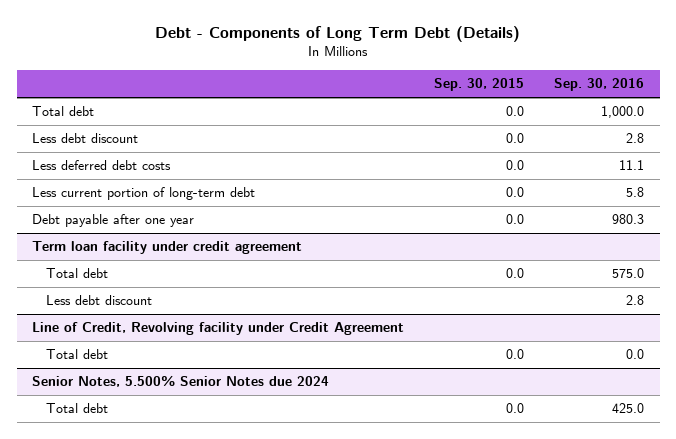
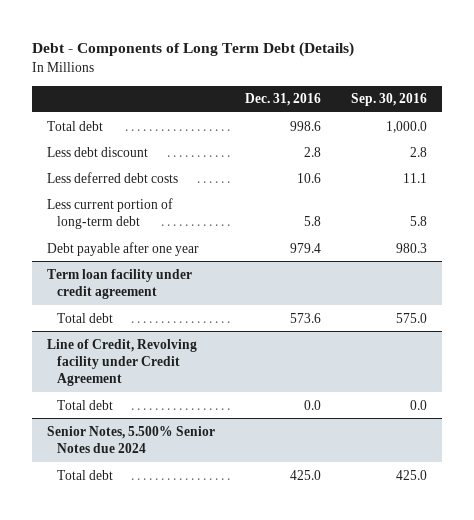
[434,78,525,92] Sep. 30, 2015 -> none
none -> [245,93,322,107] Dec. 31, 2016
[46,295,153,306] Less debt discount -> none

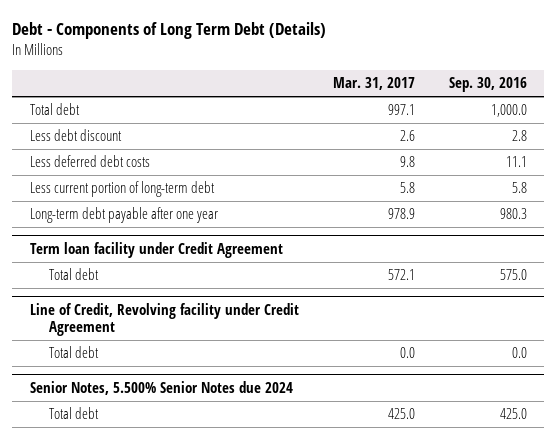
[245,93,322,107] Dec. 31, 2016 -> none
none -> [332,77,415,91] Mar. 31, 2017
[47,241,200,256] Debt payable after one year -> [29,207,218,224] Long-term debt payable after one year
[47,268,193,300] Term loan facility under credit agreement -> [29,241,283,258] Term loan facility under Credit Agreement

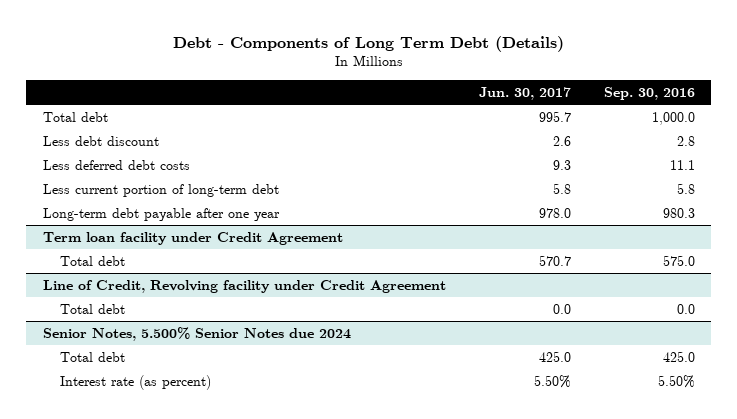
[332,77,415,91] Mar. 31, 2017 -> none
none -> [478,86,571,100] Jun. 30, 2017
none -> [60,374,212,390] Interest rate (as percent)

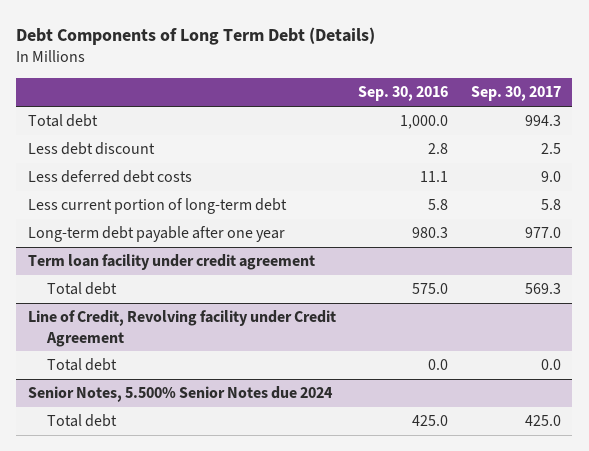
[172,35,564,52] Debt - Components of Long Term Debt (Details) -> [16,26,376,45] Debt Components of Long Term Debt (Details)
[478,86,571,100] Jun. 30, 2017 -> none
none -> [471,86,562,102] Sep. 30, 2017
[42,231,343,245] Term loan facility under Credit Agreement -> [27,254,315,271] Term loan facility under credit agreement
[60,374,212,390] Interest rate (as percent) -> none

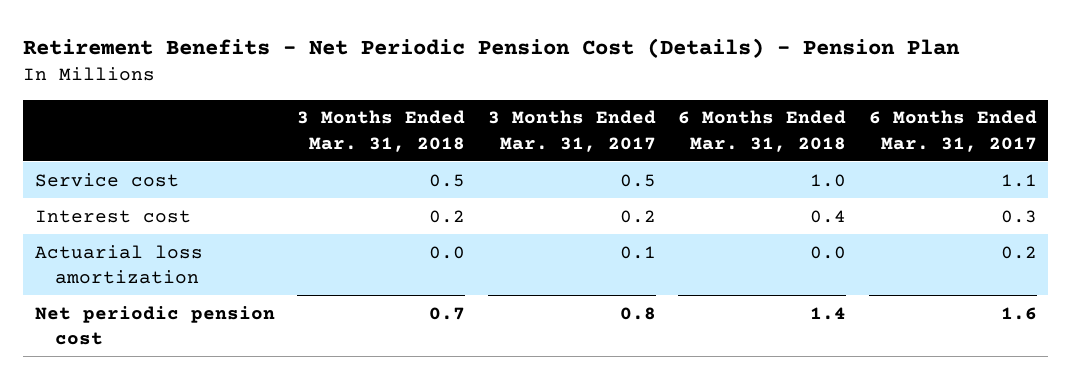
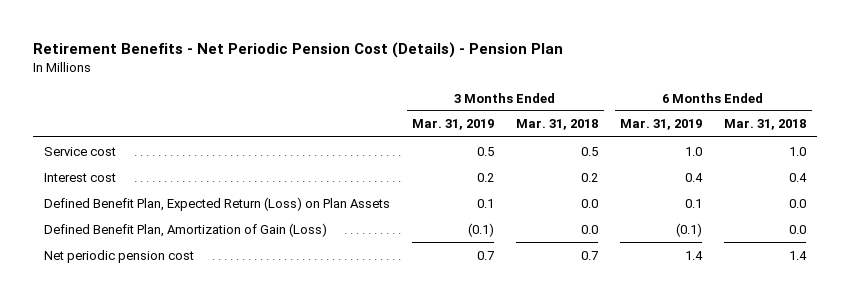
[487,110,656,152] 3 Months Ended Mar. 31, 2017 -> none
[869,110,1038,152] 6 Months Ended Mar. 31, 2017 -> none
none -> [412,119,495,131] Mar. 31, 2019
none -> [620,119,703,131] Mar. 31, 2019
none -> [44,196,391,211] Defined Benefit Plan, Expected Return (Loss) on Plan Assets
[34,244,203,284] Actuarial loss amortization -> [44,222,328,237] Defined Benefit Plan, Amortization of Gain (Loss)

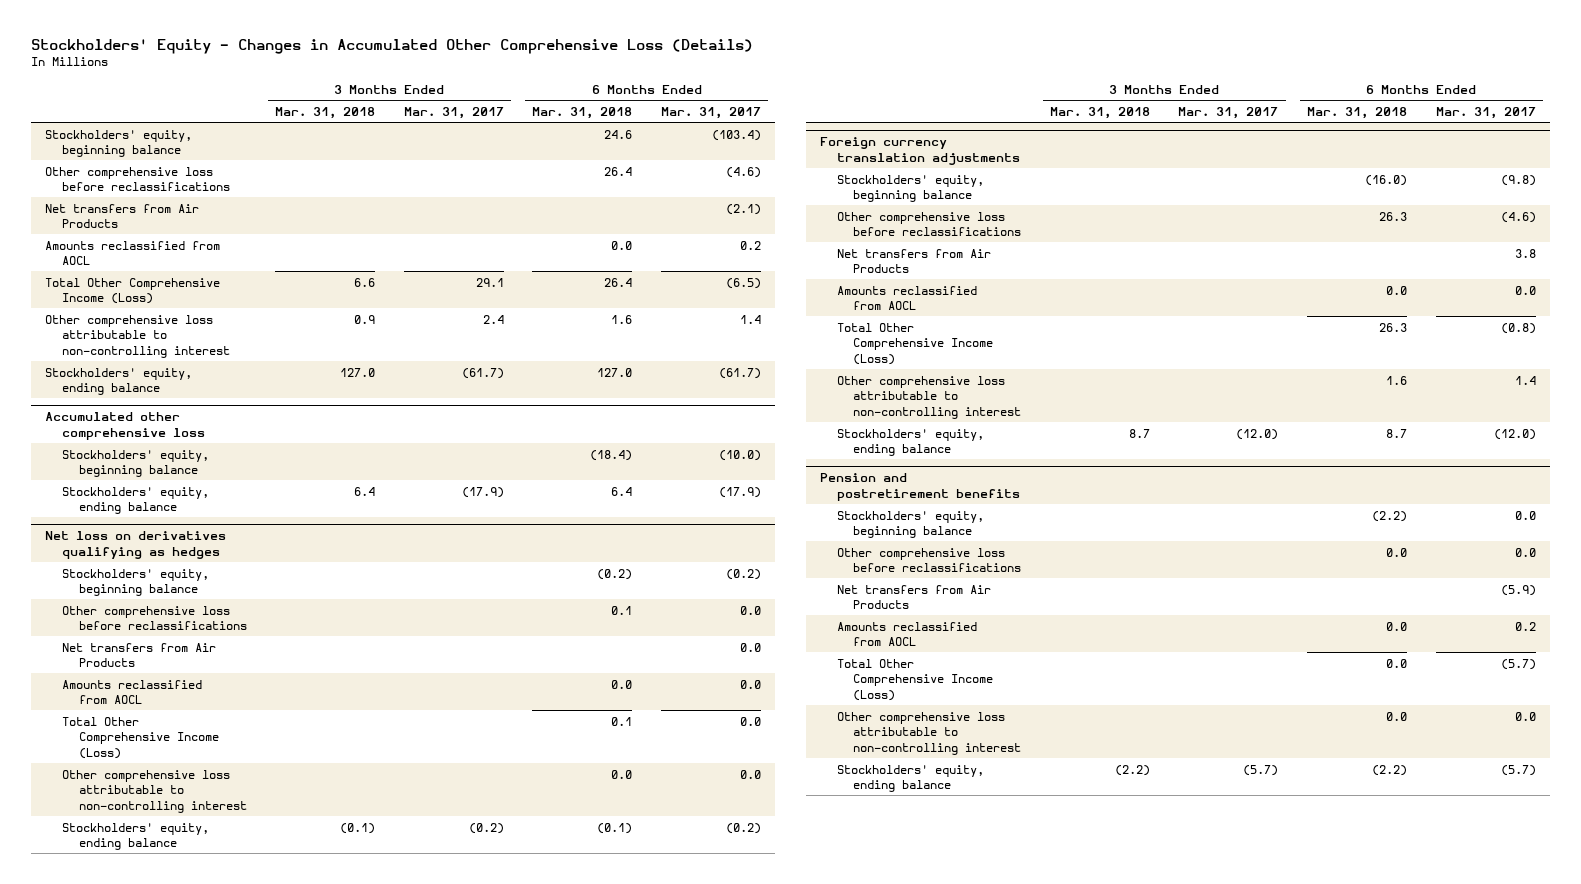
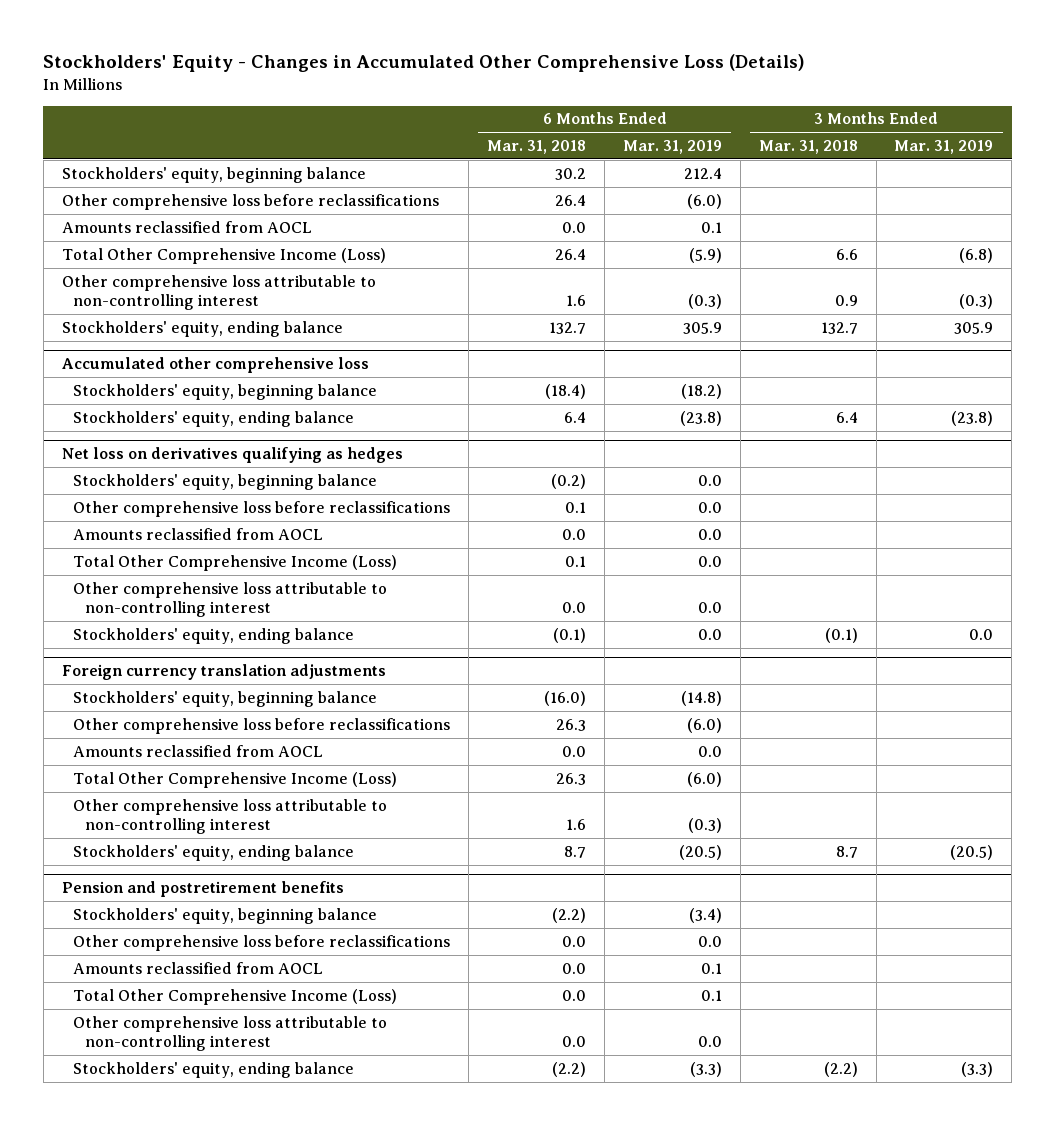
[403,106,504,119] Mar. 31, 2017 -> none
[660,106,761,119] Mar. 31, 2017 -> none
none -> [622,140,722,155] Mar. 31, 2019
none -> [894,140,994,155] Mar. 31, 2019
[604,129,633,139] 24.6 -> [555,167,587,180] 30.2
[45,203,200,229] Net transfers from Air Products -> none
[340,367,376,377] 127.0 -> [820,321,858,334] 132.7
[597,367,633,377] 127.0 -> [549,321,587,334] 132.7
[61,642,216,668] Net transfers from Air Products -> none
[836,248,991,274] Net transfers from Air Products -> none
[836,584,991,610] Net transfers from Air Products -> none

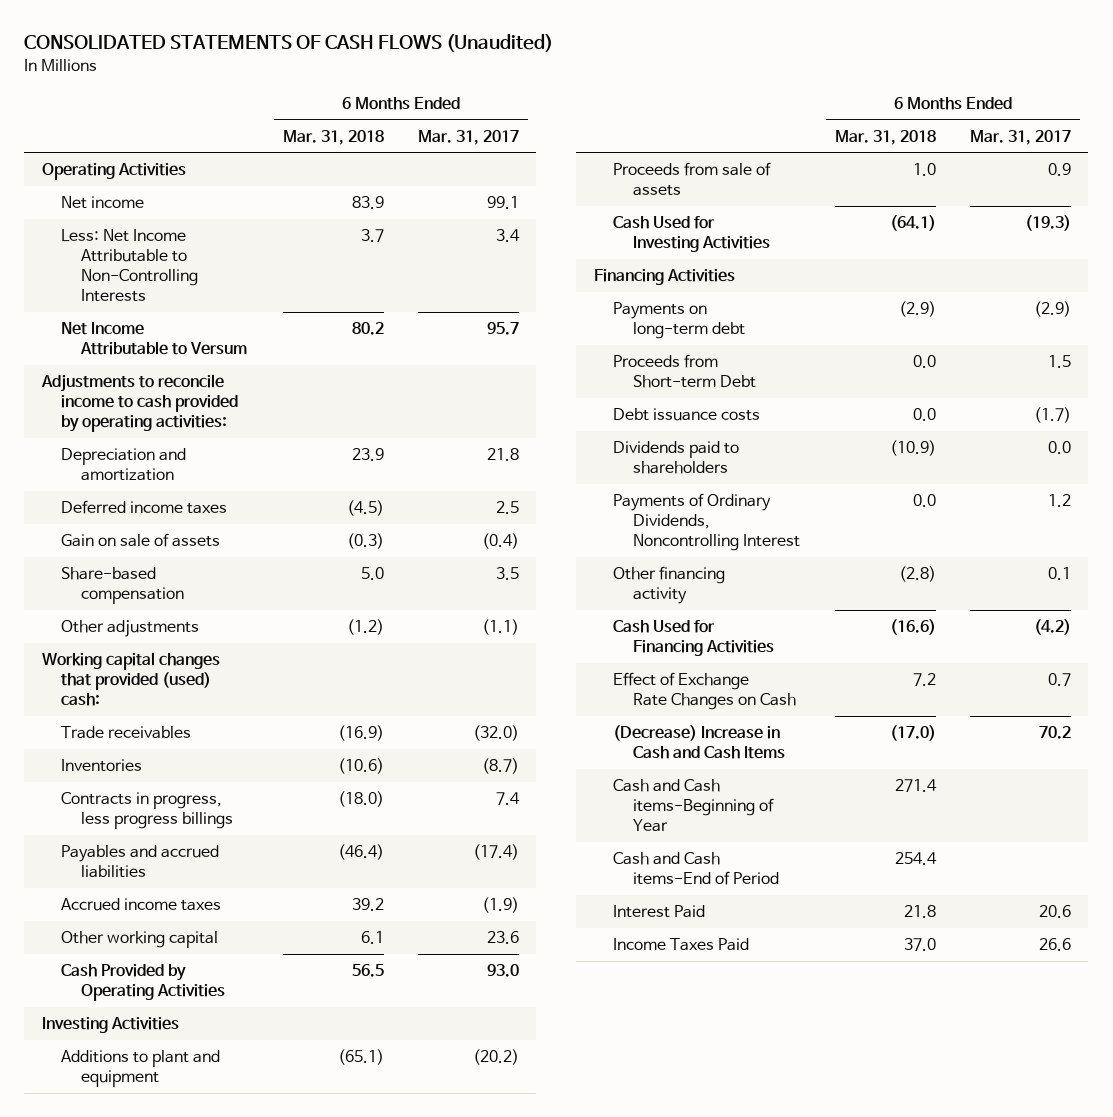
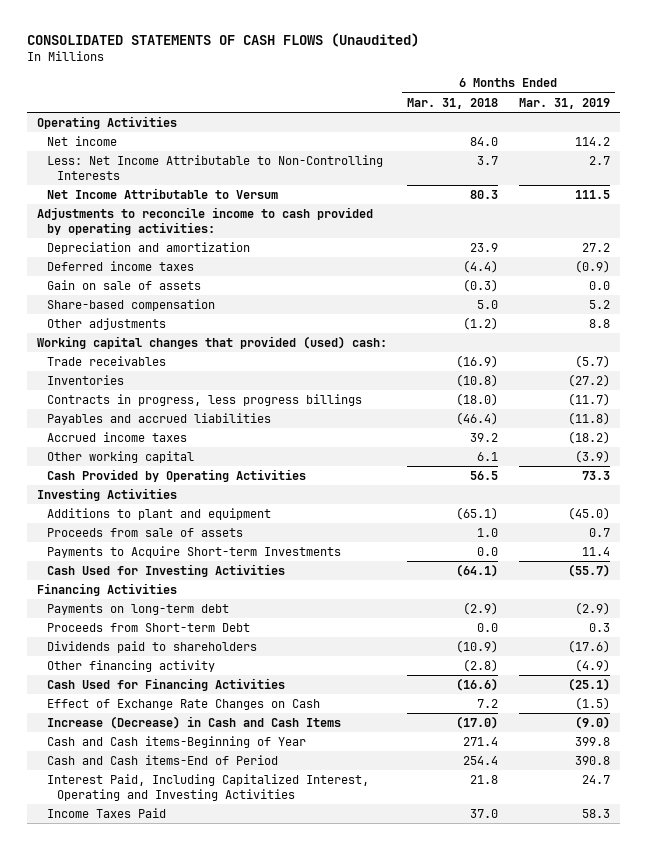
[418,129,520,145] Mar. 31, 2017 -> none
none -> [518,97,610,109] Mar. 31, 2019
[351,196,384,210] 83.9 -> [470,137,499,147] 84.0
[351,322,384,336] 80.2 -> [470,190,499,200] 80.3
[346,500,384,517] (4.5) -> [463,260,499,274] (4.4)
[337,758,384,775] (10.6) -> [456,374,499,388] (10.8)
none -> [47,546,342,559] Payments to Acquire Short-term Investments
[613,408,761,422] Debt issuance costs -> none
[613,493,801,552] Payments of Ordinary Dividends, Noncontrolling Interest -> none
[613,725,786,760] (Decrease) Increase in Cash and Cash Items -> [47,716,342,730] Increase (Decrease) in Cash and Cash Items
[613,905,706,919] Interest Paid -> [47,774,370,802] Interest Paid, Including Capitalized Interest, Operating and Investing Activities

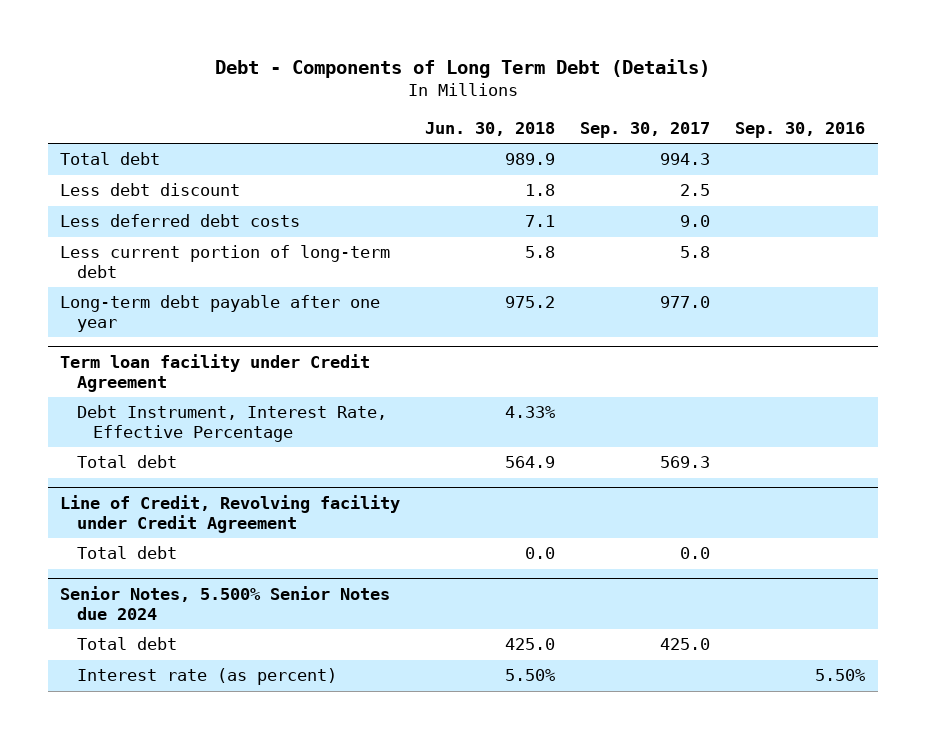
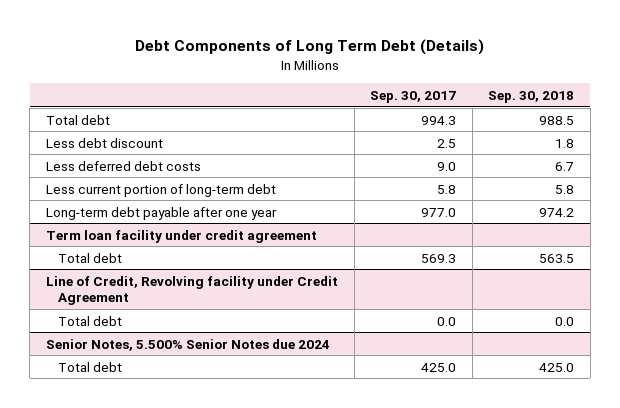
[214,58,710,78] Debt - Components of Long Term Debt (Details) -> [135,39,485,56] Debt Components of Long Term Debt (Details)
[425,121,556,136] Jun. 30, 2018 -> none
[735,121,866,138] Sep. 30, 2016 -> none
none -> [488,90,575,103] Sep. 30, 2018
[76,405,387,442] Debt Instrument, Interest Rate, Effective Percentage -> none
[60,354,371,392] Term loan facility under Credit Agreement -> [46,229,318,243] Term loan facility under credit agreement
[76,668,337,686] Interest rate (as percent) -> none

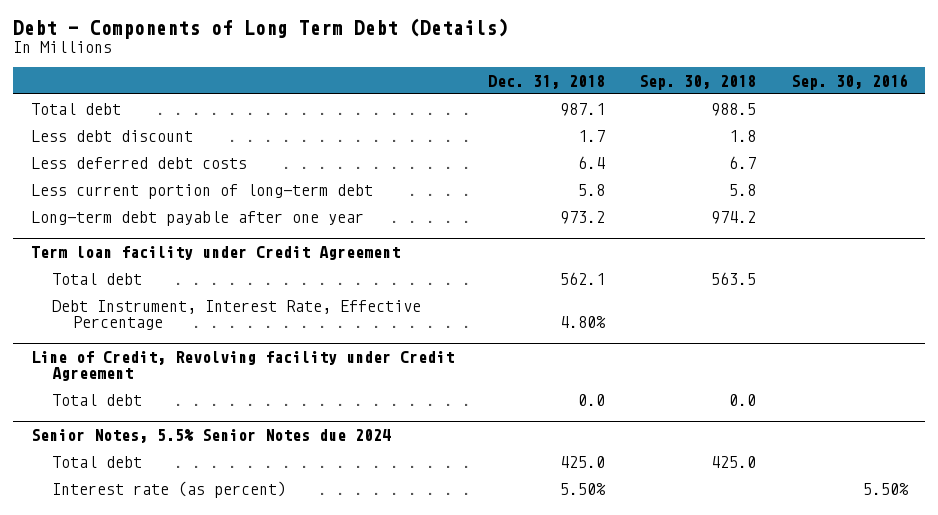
[135,39,485,56] Debt Components of Long Term Debt (Details) -> [13,17,509,39] Debt - Components of Long Term Debt (Details)
[370,90,457,103] Sep. 30, 2017 -> none
none -> [487,74,605,89] Dec. 31, 2018
none -> [790,73,908,90] Sep. 30, 2016
[46,229,318,243] Term loan facility under credit agreement -> [30,245,400,260] Term loan facility under Credit Agreement
none -> [51,299,421,330] Debt Instrument, Interest Rate, Effective Percentage
[46,338,331,351] Senior Notes, 5.500% Senior Notes due 2024 -> [30,428,391,443] Senior Notes, 5.5% Senior Notes due 2024
none -> [51,480,286,498] Interest rate (as percent)

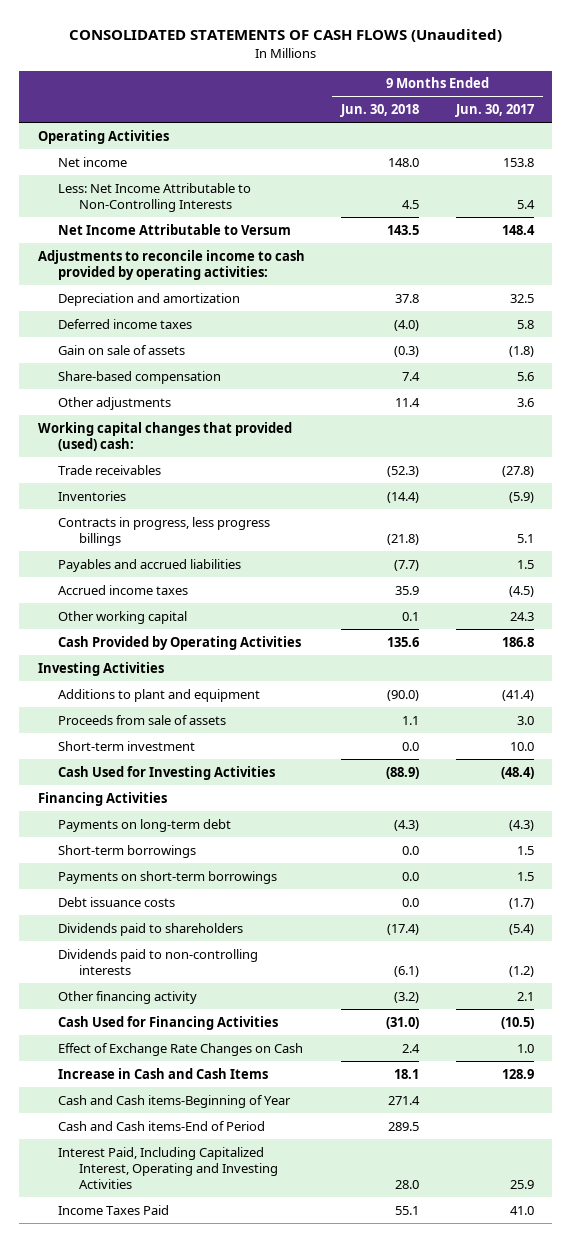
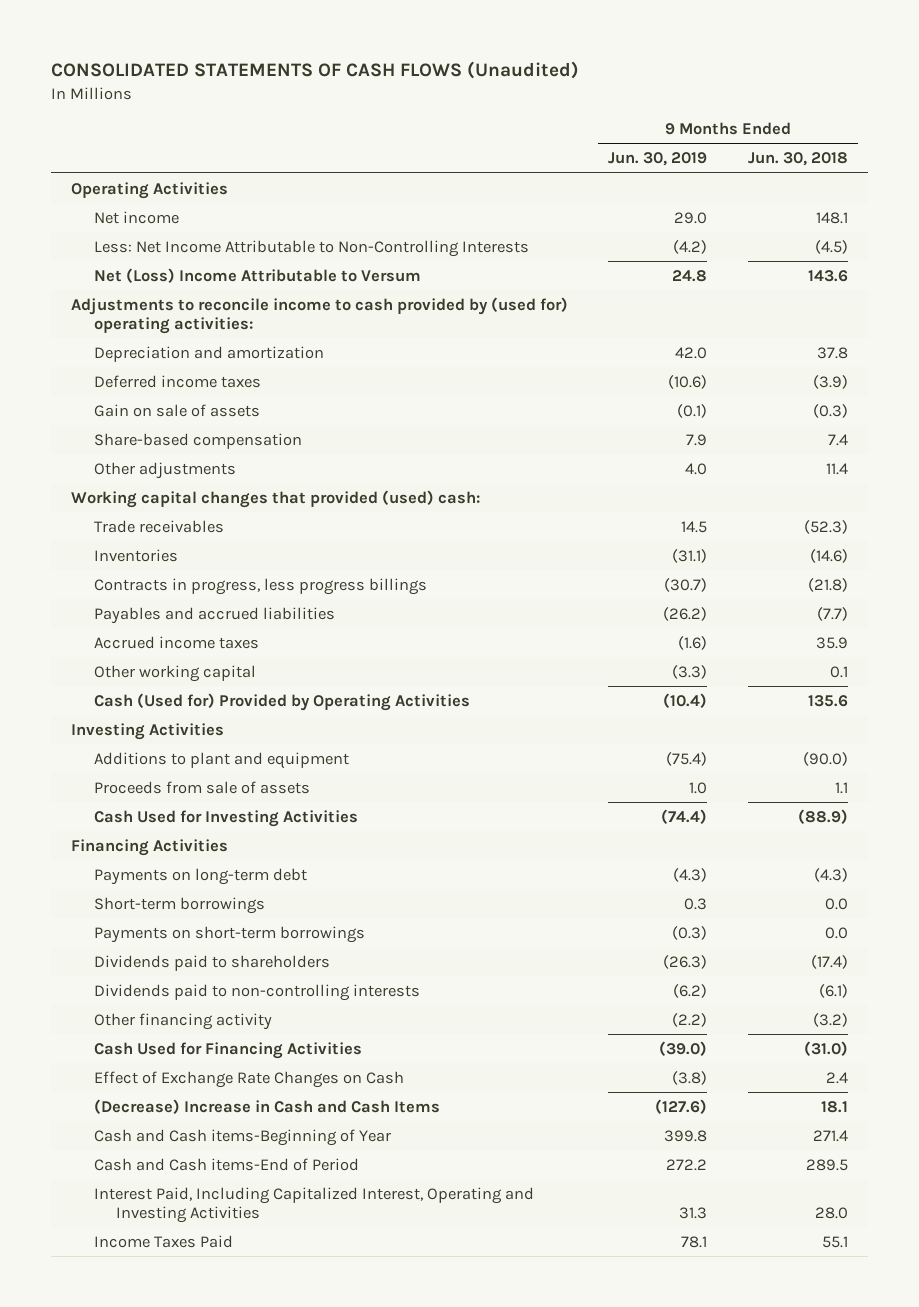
[454,104,534,118] Jun. 30, 2017 -> none
none -> [608,152,708,167] Jun. 30, 2019
[388,157,420,167] 148.0 -> [815,211,848,224] 148.1
[402,199,420,209] 4.5 -> [814,239,848,254] (4.5)
[58,223,292,235] Net Income Attributable to Versum -> [93,267,421,283] Net (Loss) Income Attributable to Versum
[387,224,420,235] 143.5 -> [807,269,848,282] 143.6
[37,249,305,280] Adjustments to reconcile income to cash provided by operating activities: -> [71,296,569,335] Adjustments to reconcile income to cash provided by (used for) operating activities:
[394,319,420,331] (4.0) -> [812,374,848,389] (3.9)
[387,491,420,503] (14.4) -> [809,548,848,563] (14.6)
[58,635,302,650] Cash Provided by Operating Activities -> [93,692,470,711] Cash (Used for) Provided by Operating Activities
[58,740,196,751] Short-term investment -> none
[58,896,176,907] Debt issuance costs -> none
[58,1067,269,1079] Increase in Cash and Cash Items -> [93,1098,440,1114] (Decrease) Increase in Cash and Cash Items

